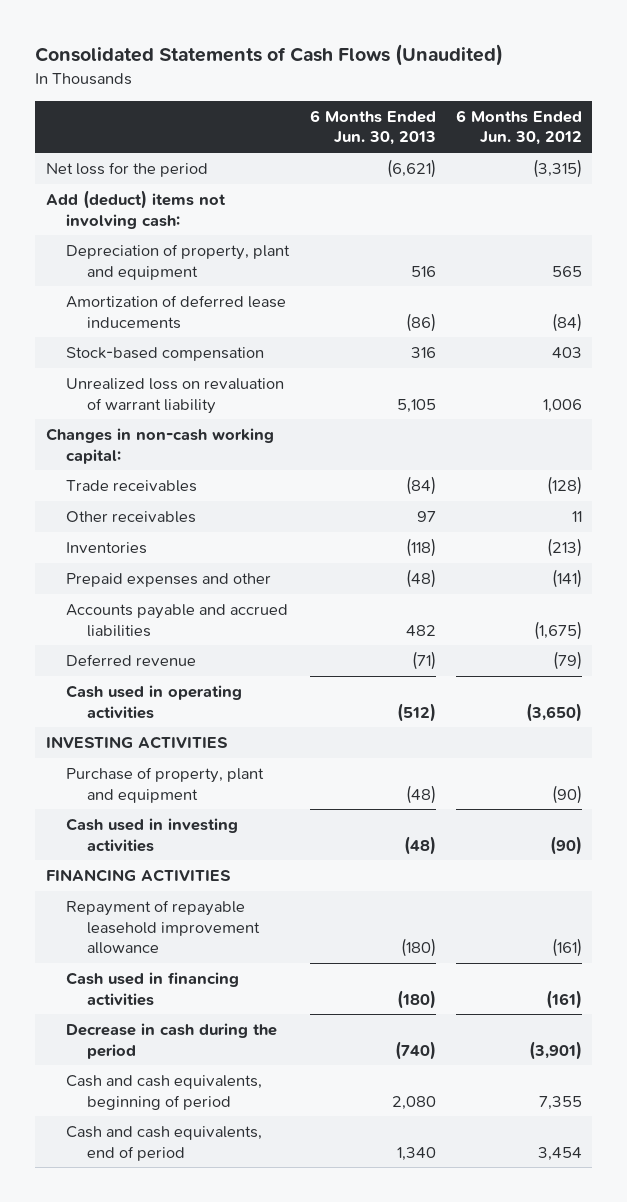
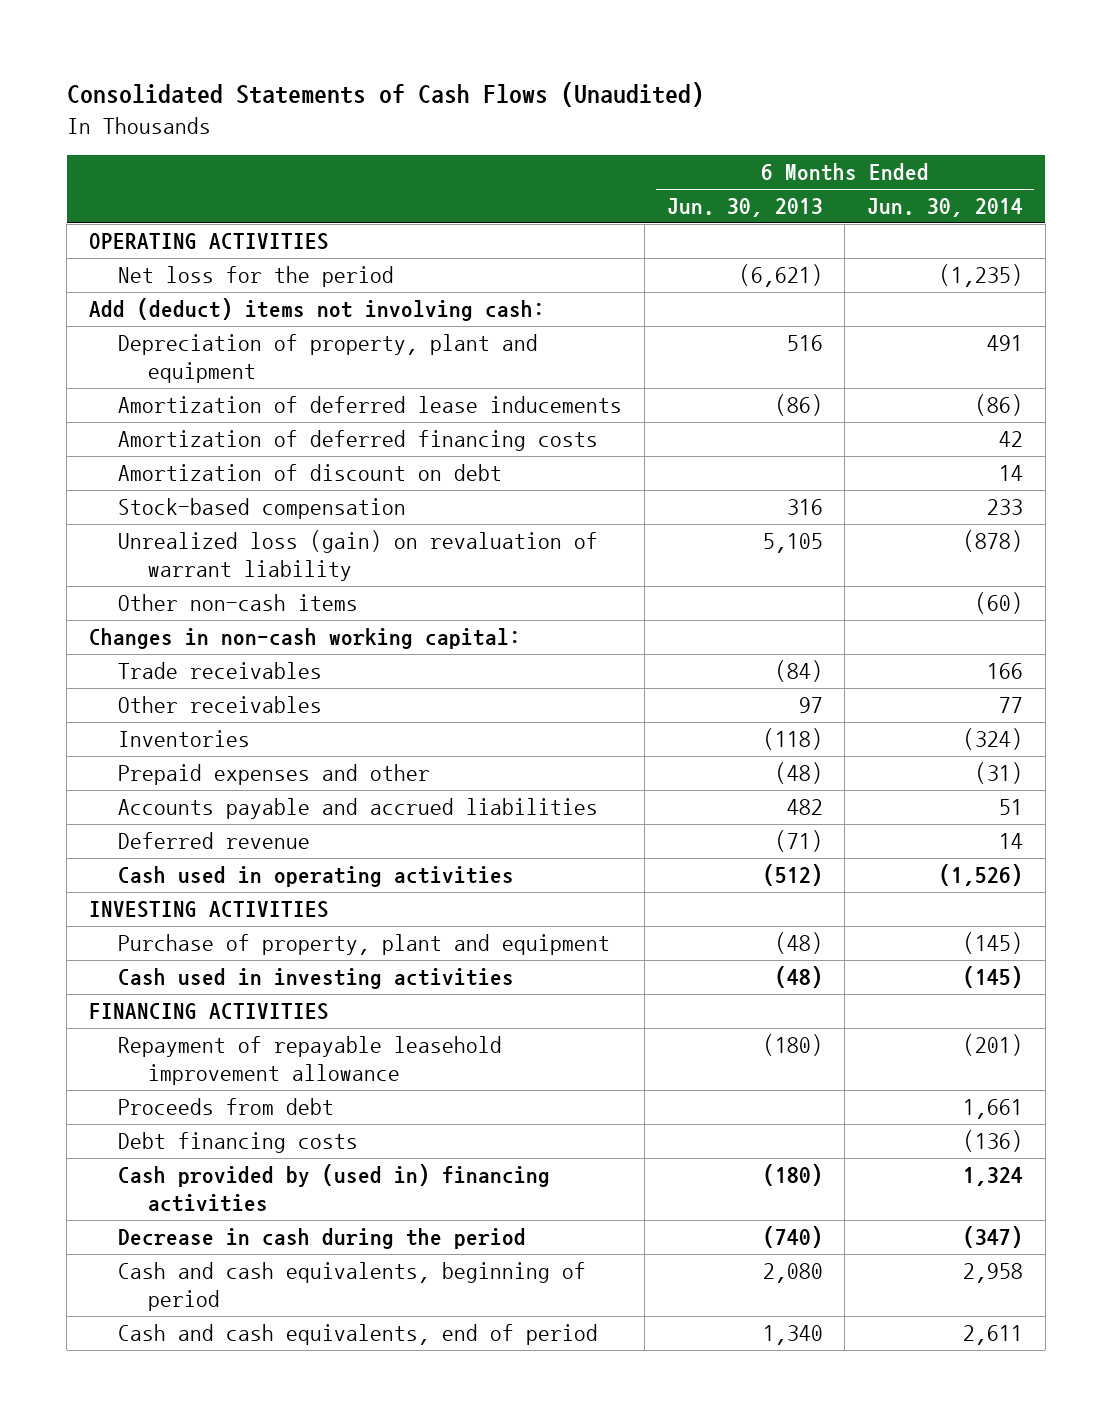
[455,110,582,146] 6 Months Ended Jun. 30, 2012 -> none
none -> [867,198,1024,218] Jun. 30, 2014
none -> [89,233,330,251] OPERATING ACTIVITIES
none -> [118,430,599,452] Amortization of deferred financing costs
none -> [118,464,503,482] Amortization of discount on debt
[66,378,285,414] Unrealized loss on revaluation of warrant liability -> [118,530,599,582] Unrealized loss (gain) on revaluation of warrant liability
none -> [118,594,359,612] Other non-cash items
none -> [118,1098,335,1116] Proceeds from debt
none -> [118,1132,359,1154] Debt financing costs
[66,972,240,1006] Cash used in financing activities -> [118,1164,551,1213] Cash provided by (used in) financing activities

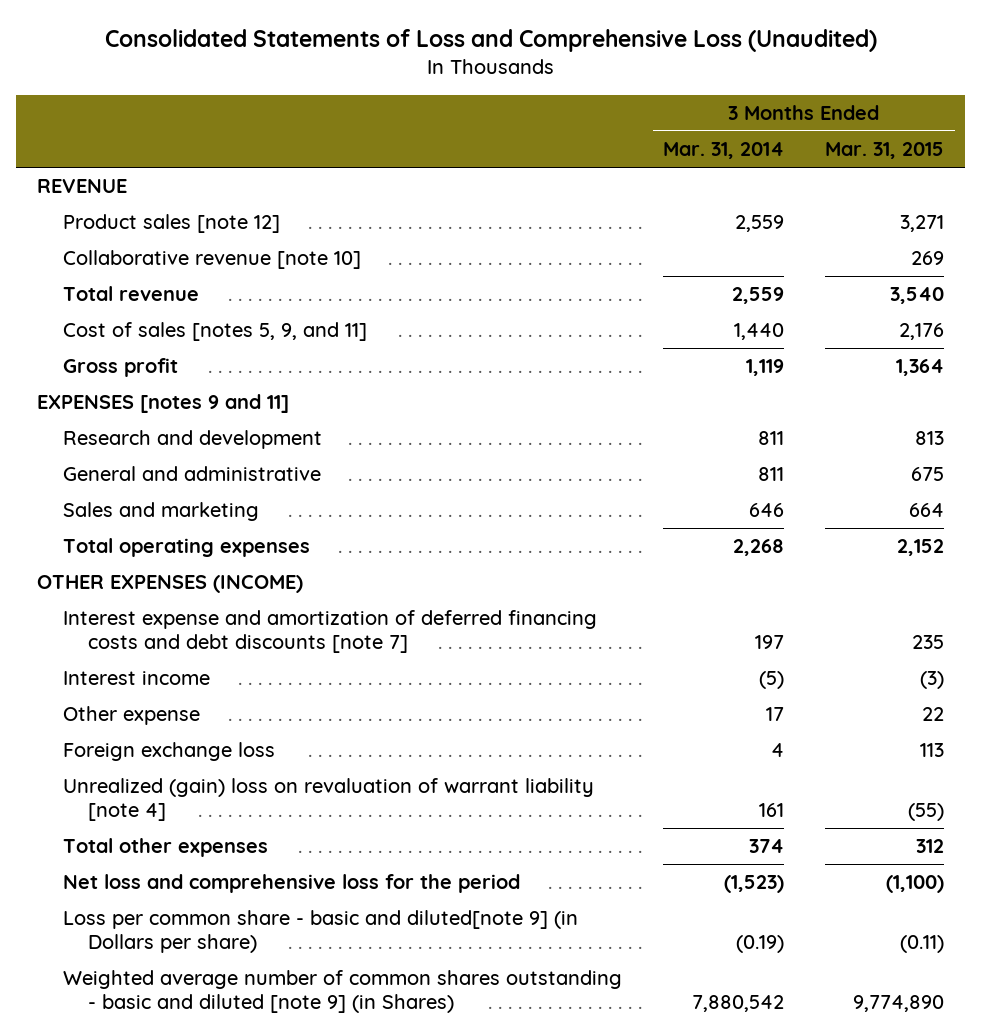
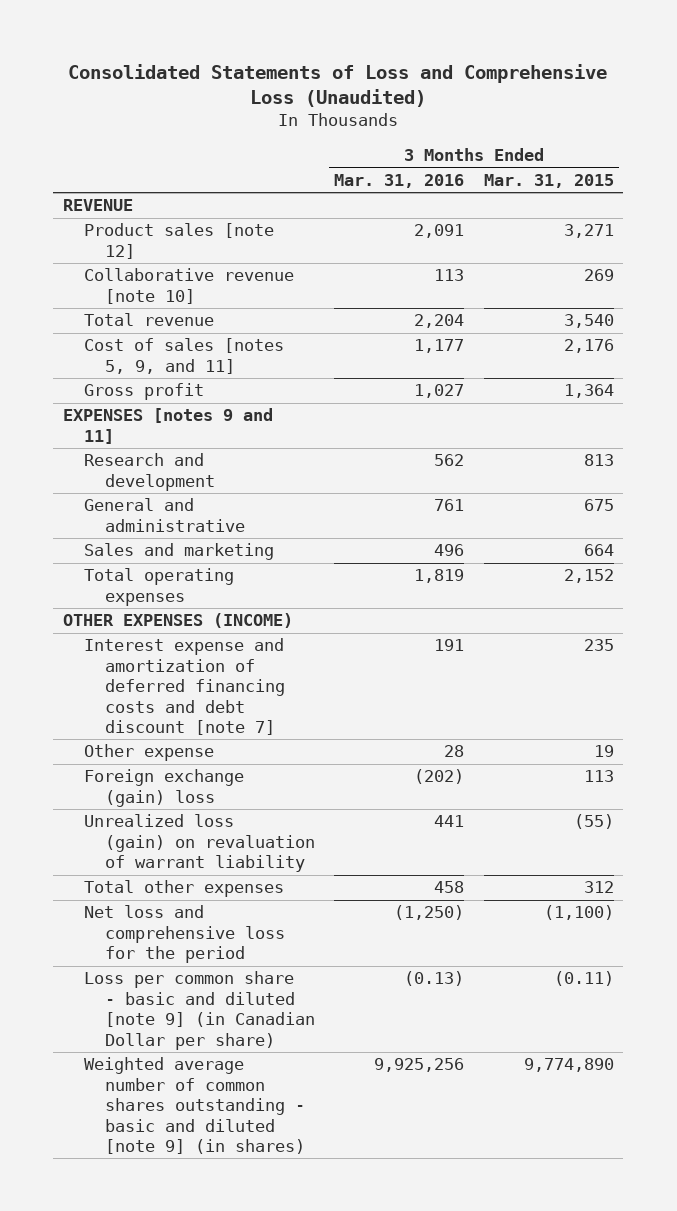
[662,142,784,160] Mar. 31, 2014 -> none
none -> [334,173,465,188] Mar. 31, 2016
[62,671,210,686] Interest income -> none
[62,610,597,653] Interest expense and amortization of deferred financing costs and debt discounts [note 7] -> [83,638,285,735] Interest expense and amortization of deferred financing costs and debt discount [note 7]
[922,707,945,722] 22 -> [593,745,614,758] 19
[62,742,275,762] Foreign exchange loss -> [83,769,244,807] Foreign exchange (gain) loss
[62,778,594,821] Unrealized (gain) loss on revaluation of warrant liability [note 4] -> [83,814,315,873] Unrealized loss (gain) on revaluation of warrant liability
[62,910,578,953] Loss per common share - basic and diluted[note 9] (in Dollars per share) -> [83,971,315,1050] Loss per common share - basic and diluted [note 9] (in Canadian Dollar per share)
[62,970,622,1013] Weighted average number of common shares outstanding - basic and diluted [note 9] (in Shares) -> [83,1057,305,1154] Weighted average number of common shares outstanding - basic and diluted [note 9] (in shares)

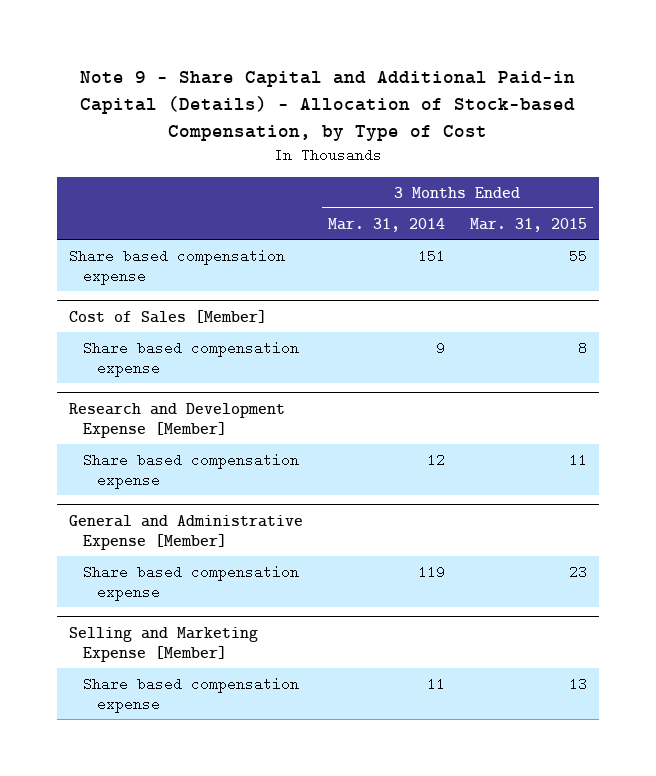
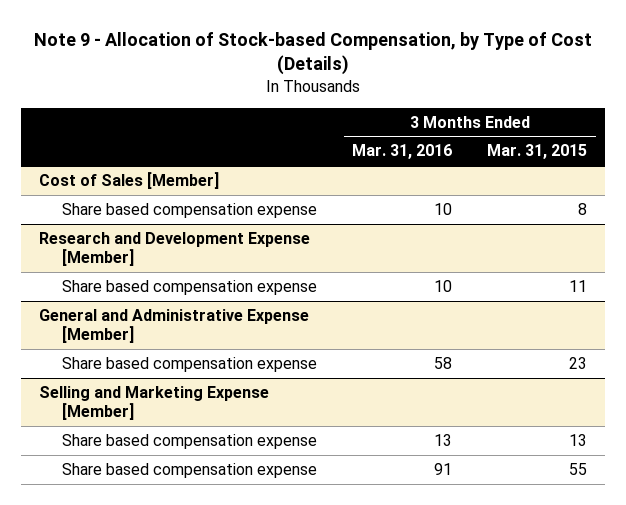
[80,71,576,141] Note 9 - Share Capital and Additional Paid-in Capital (Details) - Allocation of Stock-based Compensation, by Type of Cost -> [33,31,592,76] Note 9 - Allocation of Stock-based Compensation, by Type of Cost (Details)
[328,217,446,232] Mar. 31, 2014 -> none
none -> [352,144,453,160] Mar. 31, 2016
[69,248,286,285] Share based compensation expense -> none
none -> [62,463,318,479] Share based compensation expense

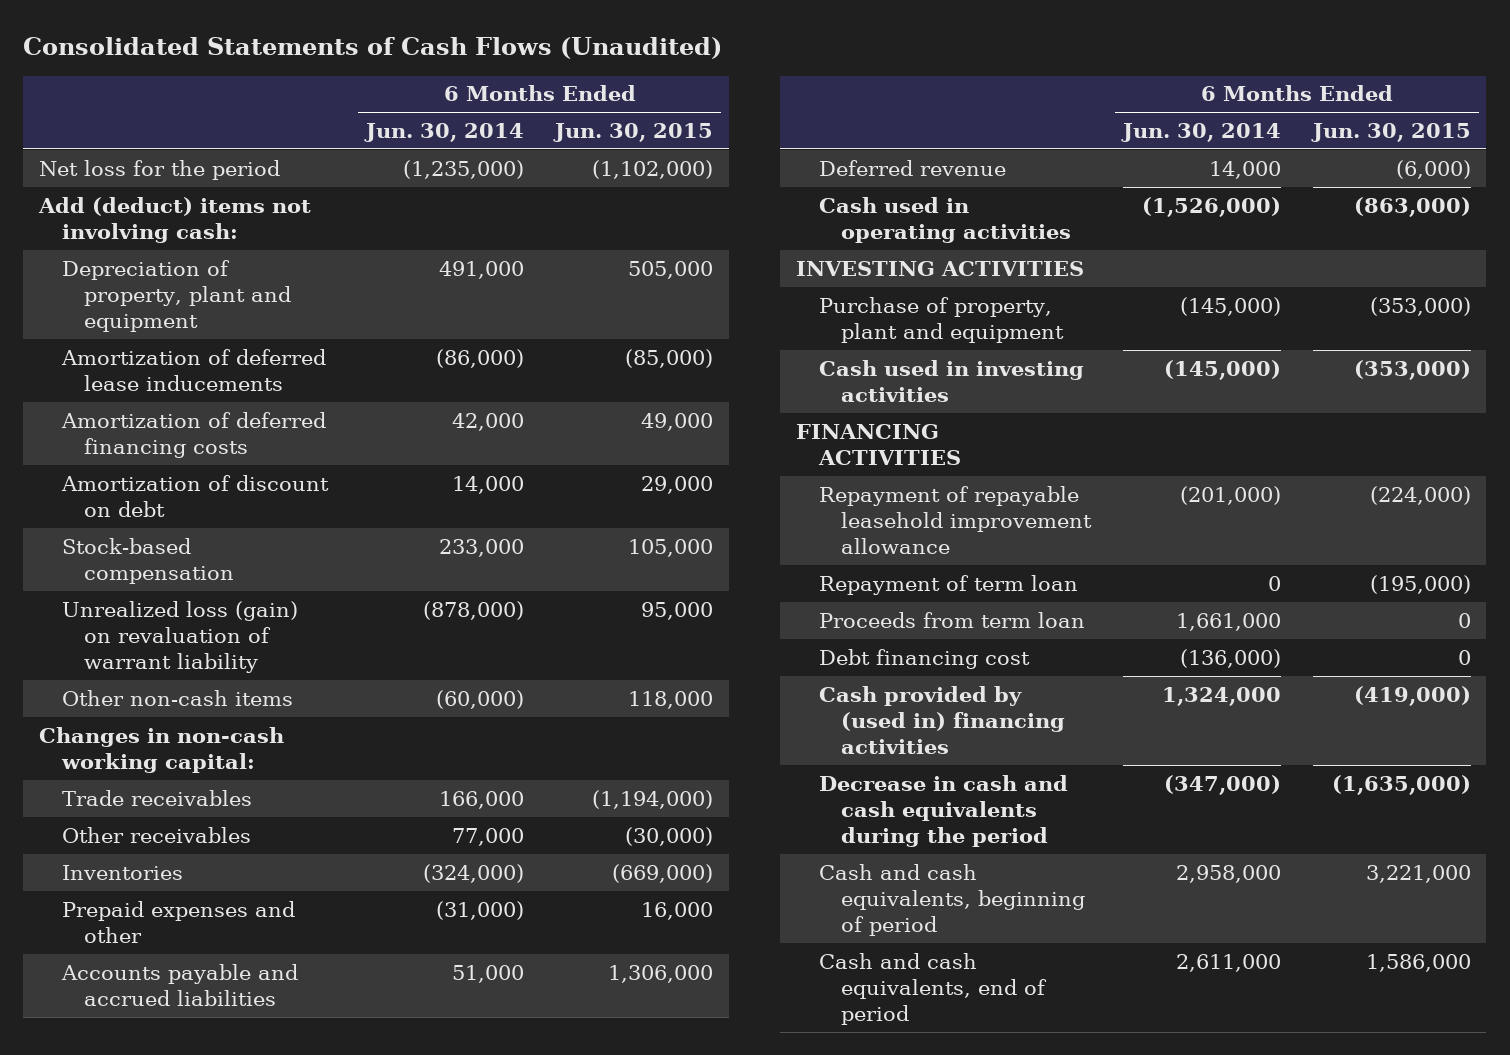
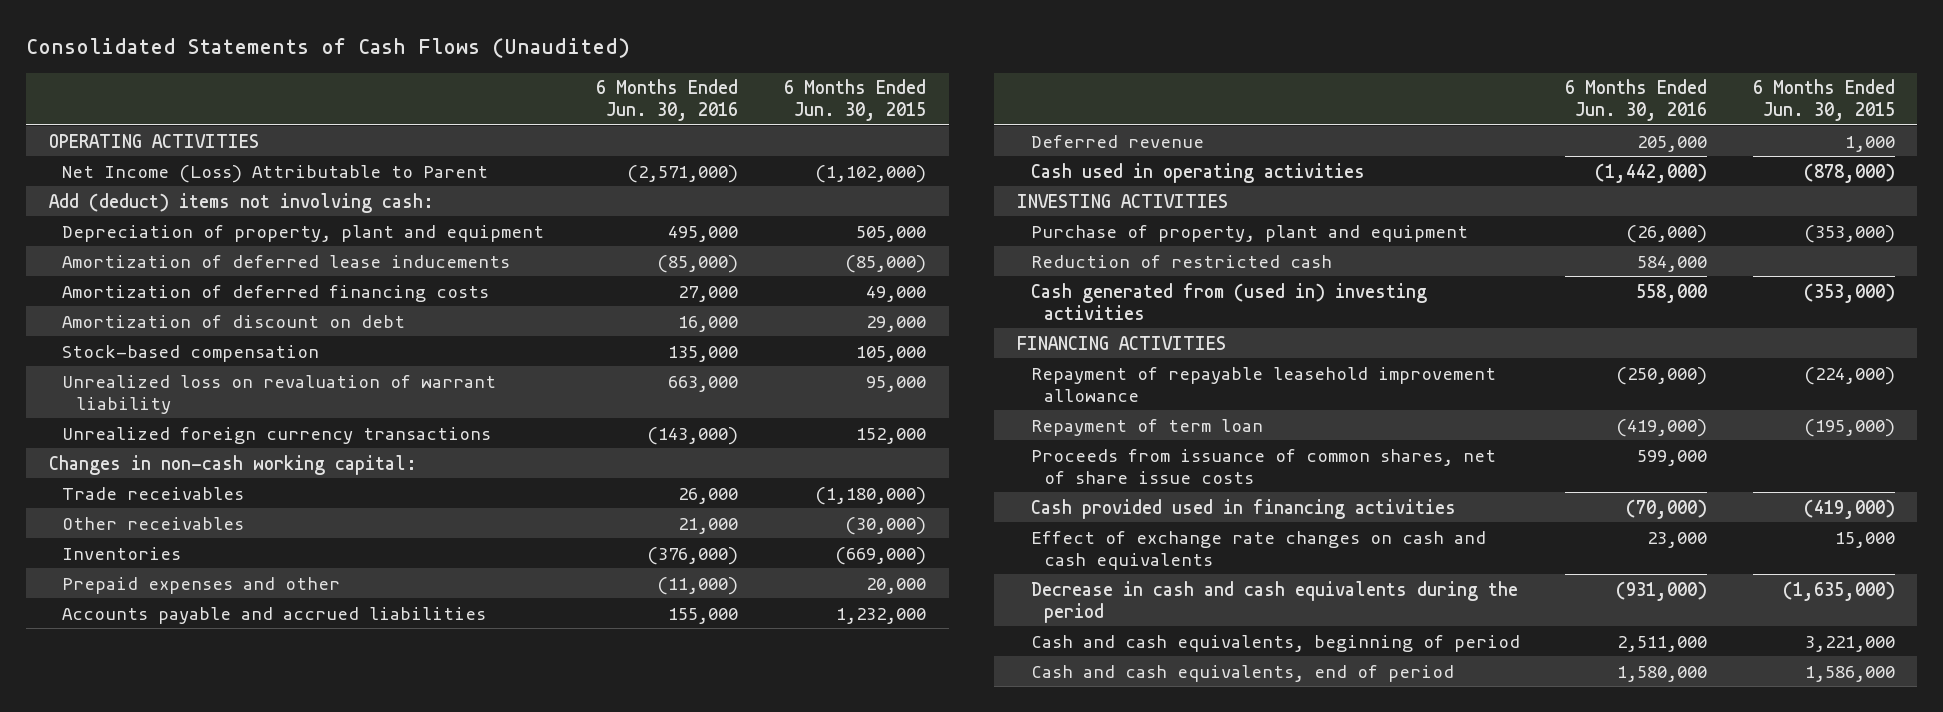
[363,123,524,143] Jun. 30, 2014 -> none
none -> [596,79,739,122] 6 Months Ended Jun. 30, 2016
none -> [48,133,259,148] OPERATING ACTIVITIES
[39,159,281,180] Net loss for the period -> [62,164,489,183] Net Income (Loss) Attributable to Parent
[61,689,293,706] Other non-cash items -> none
[61,600,298,673] Unrealized loss (gain) on revaluation of warrant liability -> [62,374,497,414] Unrealized loss on revaluation of warrant liability
none -> [62,426,492,444] Unrealized foreign currency transactions
[592,789,714,809] (1,194,000) -> [814,486,926,505] (1,180,000)
[641,901,714,920] 16,000 -> [865,577,926,594] 20,000
[608,964,714,983] 1,306,000 -> [835,607,926,624] 1,232,000
[1395,159,1471,179] (6,000) -> [1844,135,1895,152] 1,000
[1353,196,1471,217] (863,000) -> [1803,162,1895,183] (878,000)
none -> [1030,254,1332,268] Reduction of restricted cash
[818,359,1084,402] Cash used in investing activities -> [1030,282,1427,320] Cash generated from (used in) investing activities
[818,611,1085,628] Proceeds from term loan -> none
[818,648,1030,669] Debt financing cost -> none
none -> [1030,448,1496,484] Proceeds from issuance of common shares, net of share issue costs
[818,685,1066,754] Cash provided by (used in) financing activities -> [1030,498,1456,519] Cash provided used in financing activities
none -> [1030,530,1486,570] Effect of exchange rate changes on cash and cash equivalents

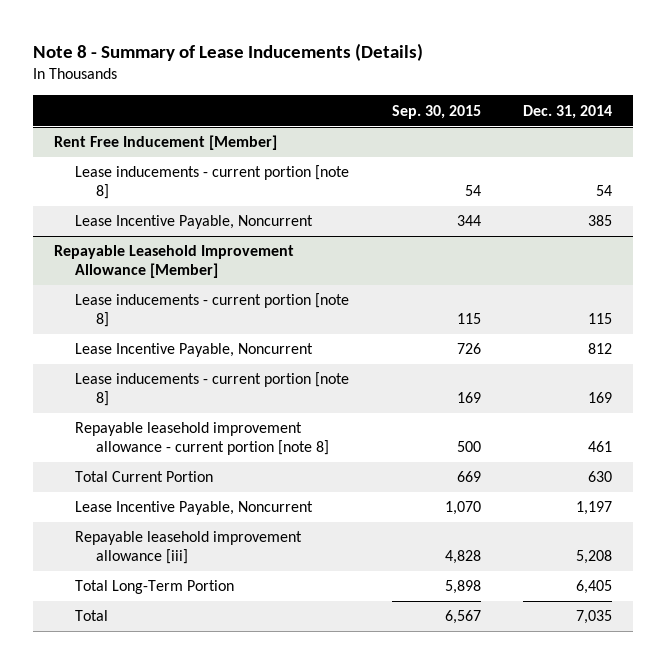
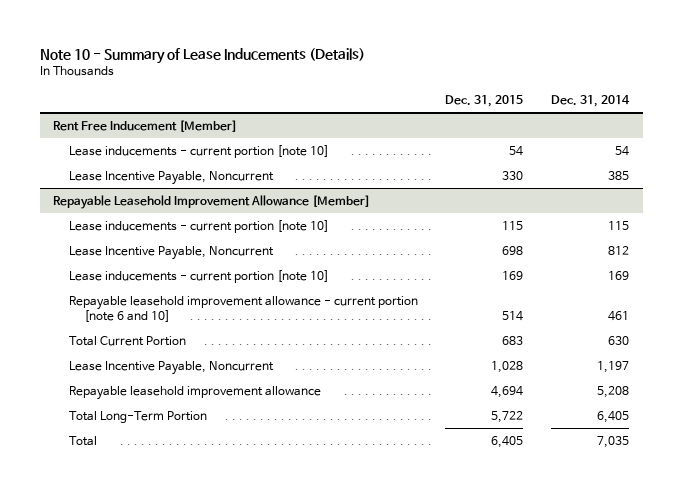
[33,42,424,61] Note 8 - Summary of Lease Inducements (Details) -> [39,47,365,64] Note 10 - Summary of Lease Inducements (Details)
[391,104,481,119] Sep. 30, 2015 -> none
none -> [445,95,524,108] Dec. 31, 2015
[74,165,349,200] Lease inducements - current portion [note 8] -> [68,144,329,158] Lease inducements - current portion [note 10]
[74,293,349,328] Lease inducements - current portion [note 8] -> [68,219,329,233] Lease inducements - current portion [note 10]
[74,372,349,407] Lease inducements - current portion [note 8] -> [68,269,329,283] Lease inducements - current portion [note 10]
[74,422,329,456] Repayable leasehold improvement allowance - current portion [note 8] -> [68,295,418,323] Repayable leasehold improvement allowance - current portion [note 6 and 10]
[74,531,302,565] Repayable leasehold improvement allowance [iii] -> [68,385,321,400] Repayable leasehold improvement allowance

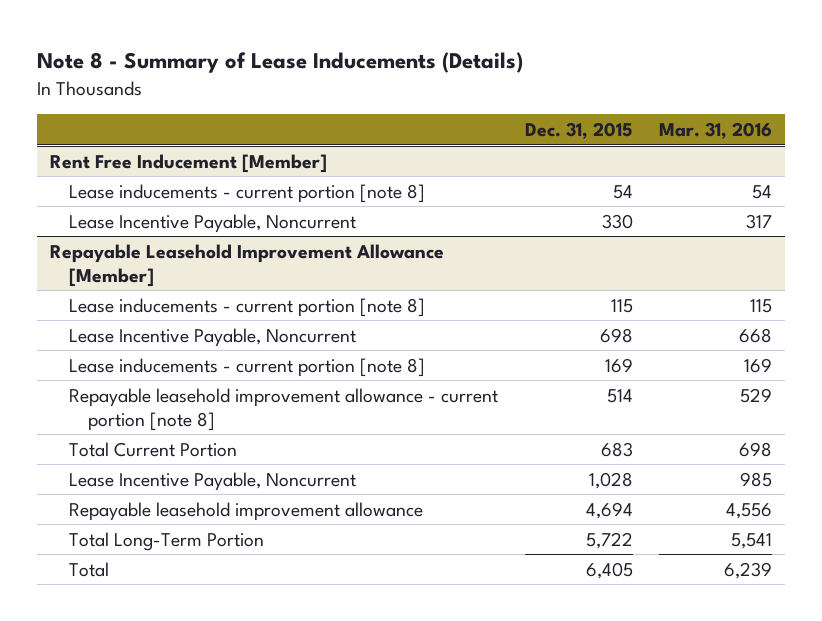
[39,47,365,64] Note 10 - Summary of Lease Inducements (Details) -> [37,52,524,74] Note 8 - Summary of Lease Inducements (Details)
[550,95,630,108] Dec. 31, 2014 -> none
none -> [658,122,772,140] Mar. 31, 2016
[68,144,329,158] Lease inducements - current portion [note 10] -> [69,183,426,203] Lease inducements - current portion [note 8]
[68,219,329,233] Lease inducements - current portion [note 10] -> [69,297,426,317] Lease inducements - current portion [note 8]
[68,269,329,283] Lease inducements - current portion [note 10] -> [69,357,426,377] Lease inducements - current portion [note 8]
[68,295,418,323] Repayable leasehold improvement allowance - current portion [note 6 and 10] -> [69,387,499,431] Repayable leasehold improvement allowance - current portion [note 8]

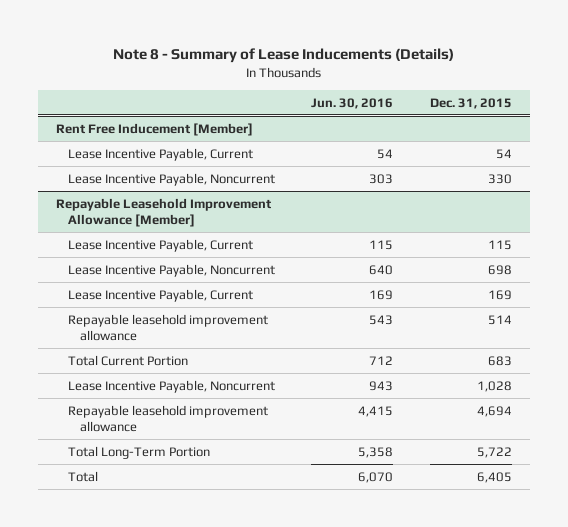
[658,122,772,140] Mar. 31, 2016 -> none
none -> [311,97,394,109] Jun. 30, 2016
[69,183,426,203] Lease inducements - current portion [note 8] -> [67,147,253,161] Lease Incentive Payable, Current
[69,297,426,317] Lease inducements - current portion [note 8] -> [67,238,253,252] Lease Incentive Payable, Current
[69,357,426,377] Lease inducements - current portion [note 8] -> [67,288,253,302] Lease Incentive Payable, Current
[69,387,499,431] Repayable leasehold improvement allowance - current portion [note 8] -> [67,313,268,341] Repayable leasehold improvement allowance

